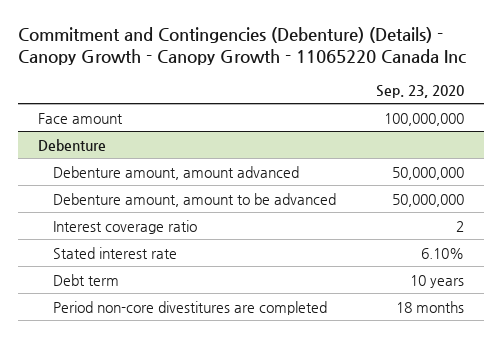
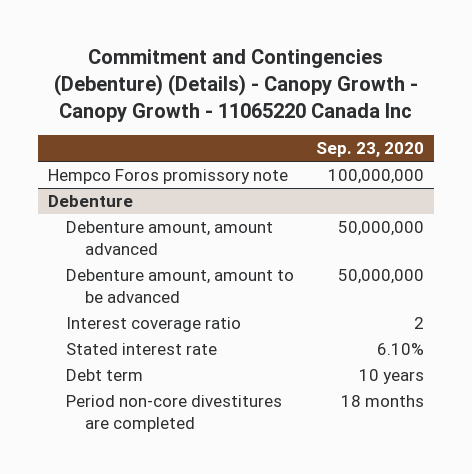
[37,112,123,124] Face amount -> [48,169,289,185] Hempco Foros promissory note

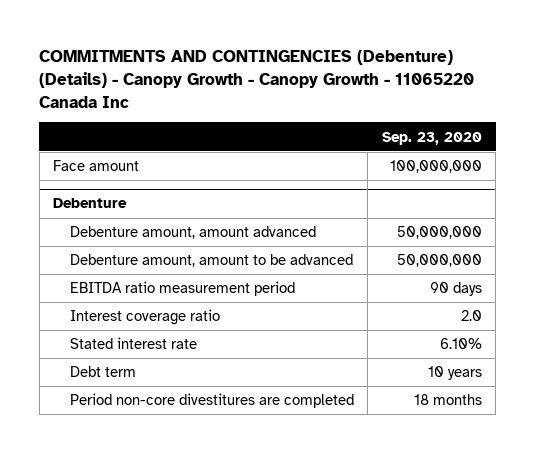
[54,49,419,123] Commitment and Contingencies (Debenture) (Details) - Canopy Growth - Canopy Growth - 11065220 Canada Inc -> [39,49,475,108] COMMITMENTS AND CONTINGENCIES (Debenture) (Details) - Canopy Growth - Canopy Growth - 11065220 Canada Inc
[48,169,289,185] Hempco Foros promissory note -> [53,160,140,172] Face amount
none -> [69,281,295,297] EBITDA ratio measurement period
[413,317,424,330] 2 -> [460,310,482,322] 2.0

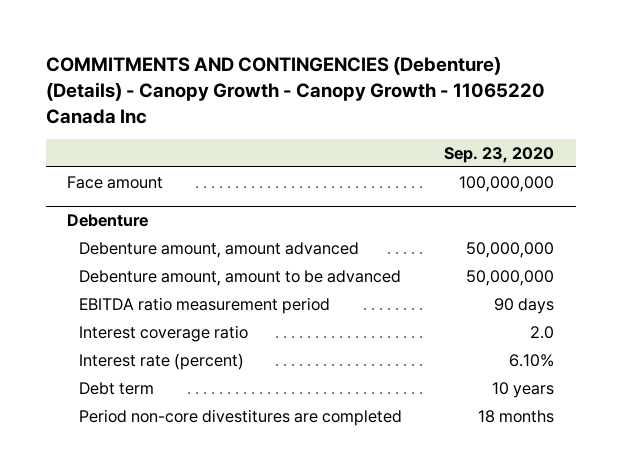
[69,337,197,350] Stated interest rate -> [78,352,244,370] Interest rate (percent)

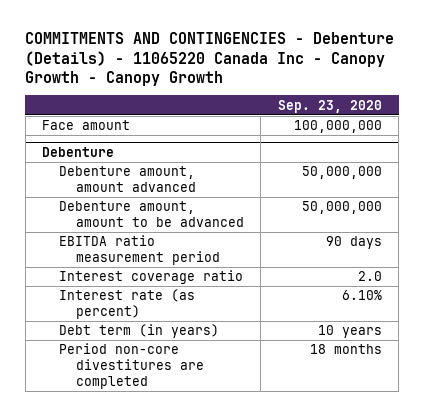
[45,57,545,124] COMMITMENTS AND CONTINGENCIES (Debenture) (Details) - Canopy Growth - Canopy Growth - 11065220 Canada Inc -> [25,32,395,87] COMMITMENTS AND CONTINGENCIES - Debenture (Details) - 11065220 Canada Inc - Canopy Growth - Canopy Growth
[78,352,244,370] Interest rate (percent) -> [58,289,195,320] Interest rate (as percent)
[78,381,154,395] Debt term -> [58,324,219,339] Debt term (in years)

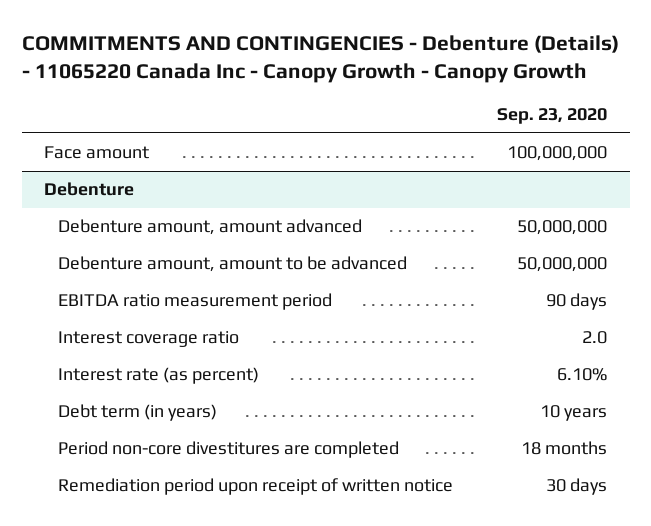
none -> [58,478,454,496] Remediation period upon receipt of written notice

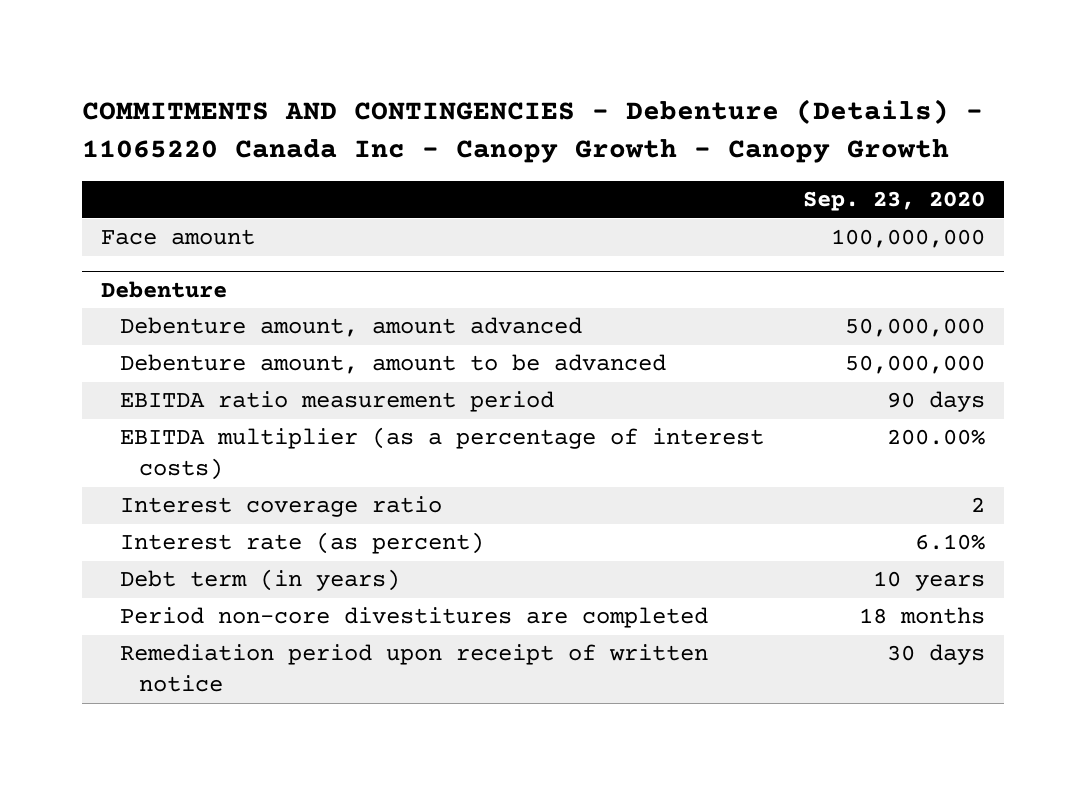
none -> [120,427,765,481] EBITDA multiplier (as a percentage of interest costs)
[582,331,608,345] 2.0 -> [970,497,985,513] 2

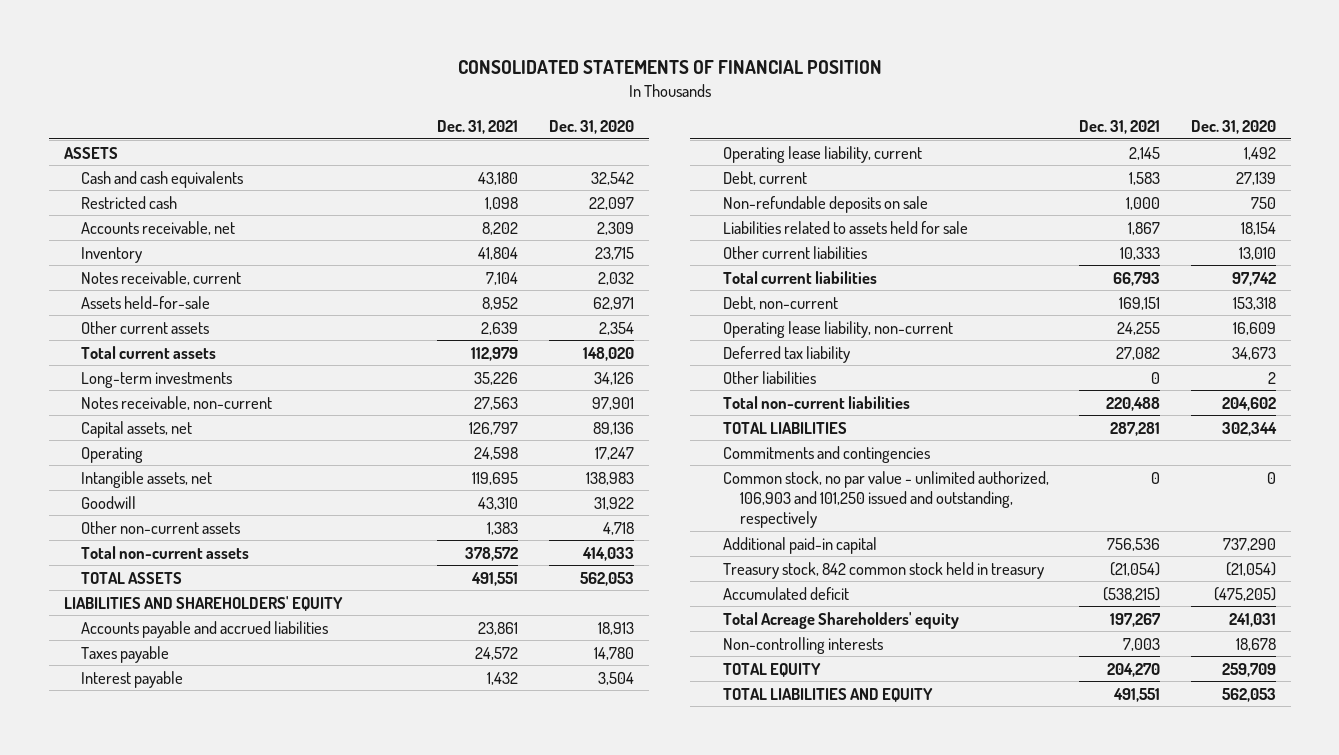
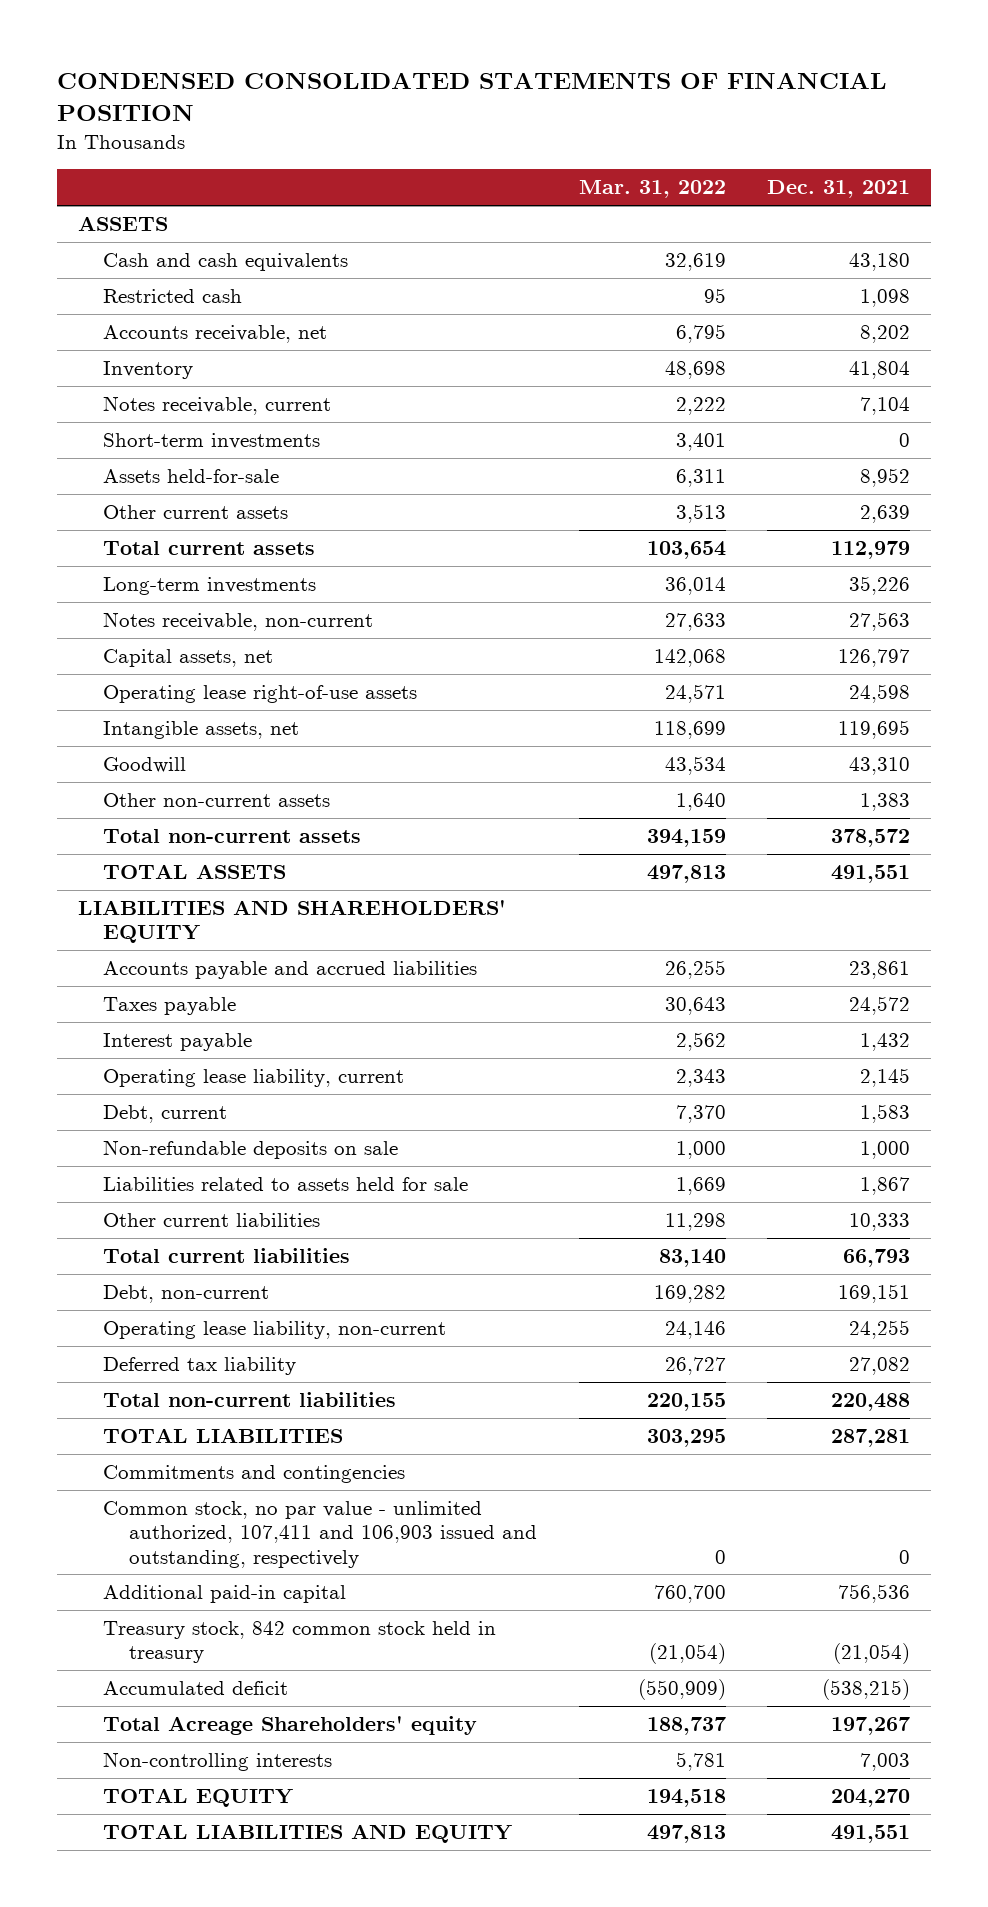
[457,60,882,75] CONSOLIDATED STATEMENTS OF FINANCIAL POSITION -> [57,71,888,121] CONDENSED CONSOLIDATED STATEMENTS OF FINANCIAL POSITION
[548,119,634,134] Dec. 31, 2020 -> none
none -> [578,180,726,199] Mar. 31, 2022
none -> [103,432,321,449] Short-term investments
[81,446,144,463] Operating -> [103,684,418,703] Operating lease right-of-use assets
[723,370,817,384] Other liabilities -> none
[723,470,1050,528] Common stock, no par value - unlimited authorized, 106,903 and 101,250 issued and outstanding, respectively -> [103,1500,538,1568] Common stock, no par value - unlimited authorized, 107,411 and 106,903 issued and outstanding, respectively

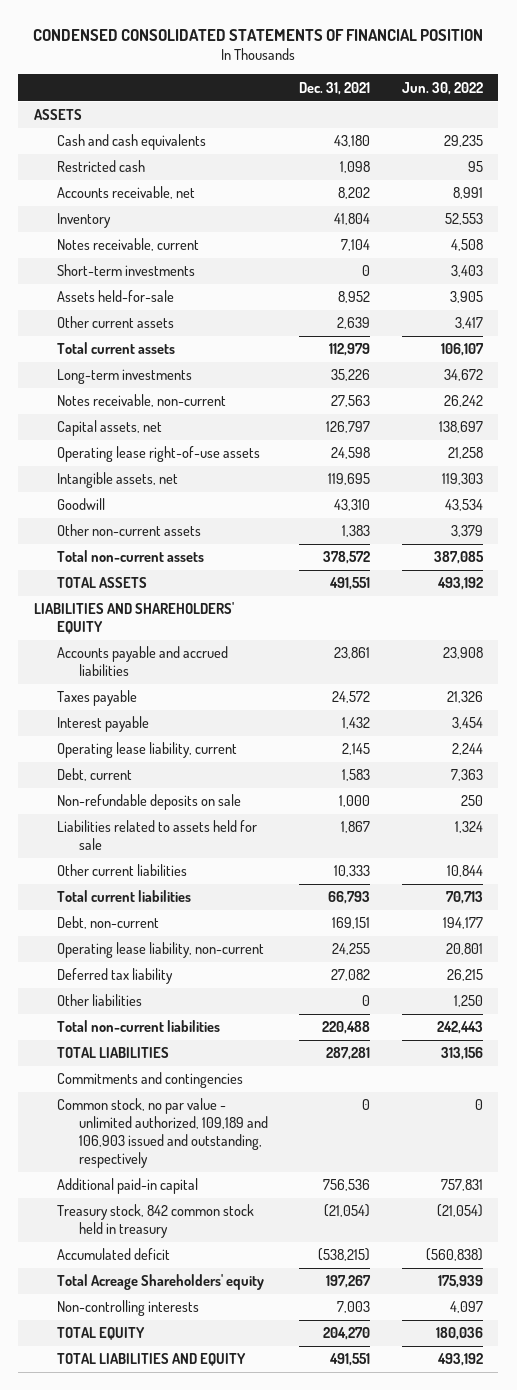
[578,180,726,199] Mar. 31, 2022 -> none
none -> [401,81,483,95] Jun. 30, 2022
none -> [56,994,142,1007] Other liabilities
[103,1500,538,1568] Common stock, no par value - unlimited authorized, 107,411 and 106,903 issued and outstanding, respectively -> [56,1098,269,1169] Common stock, no par value - unlimited authorized, 109,189 and 106,903 issued and outstanding, respectively

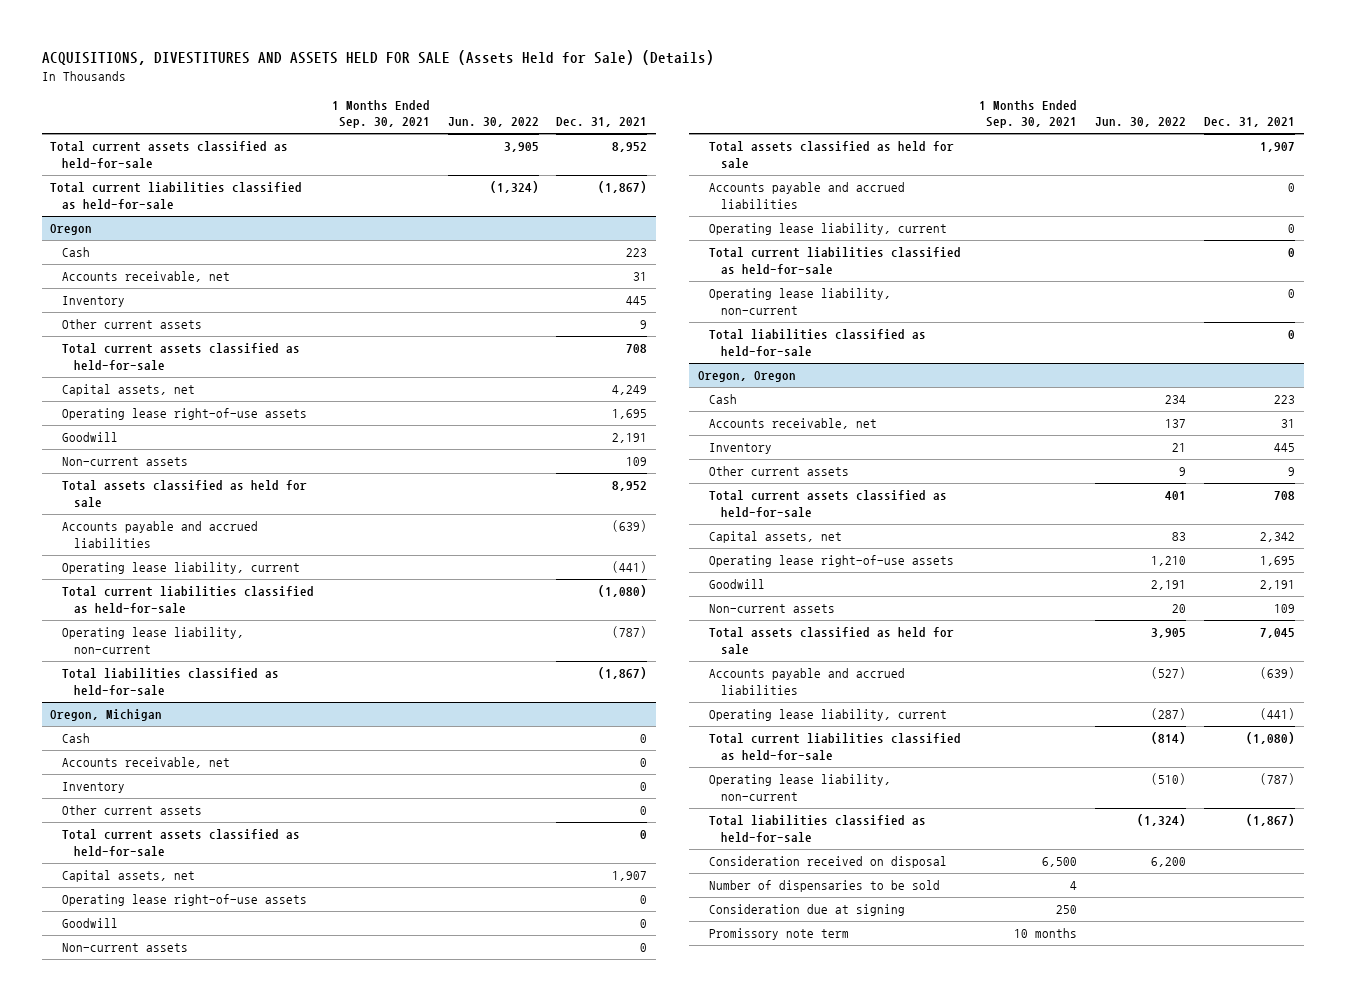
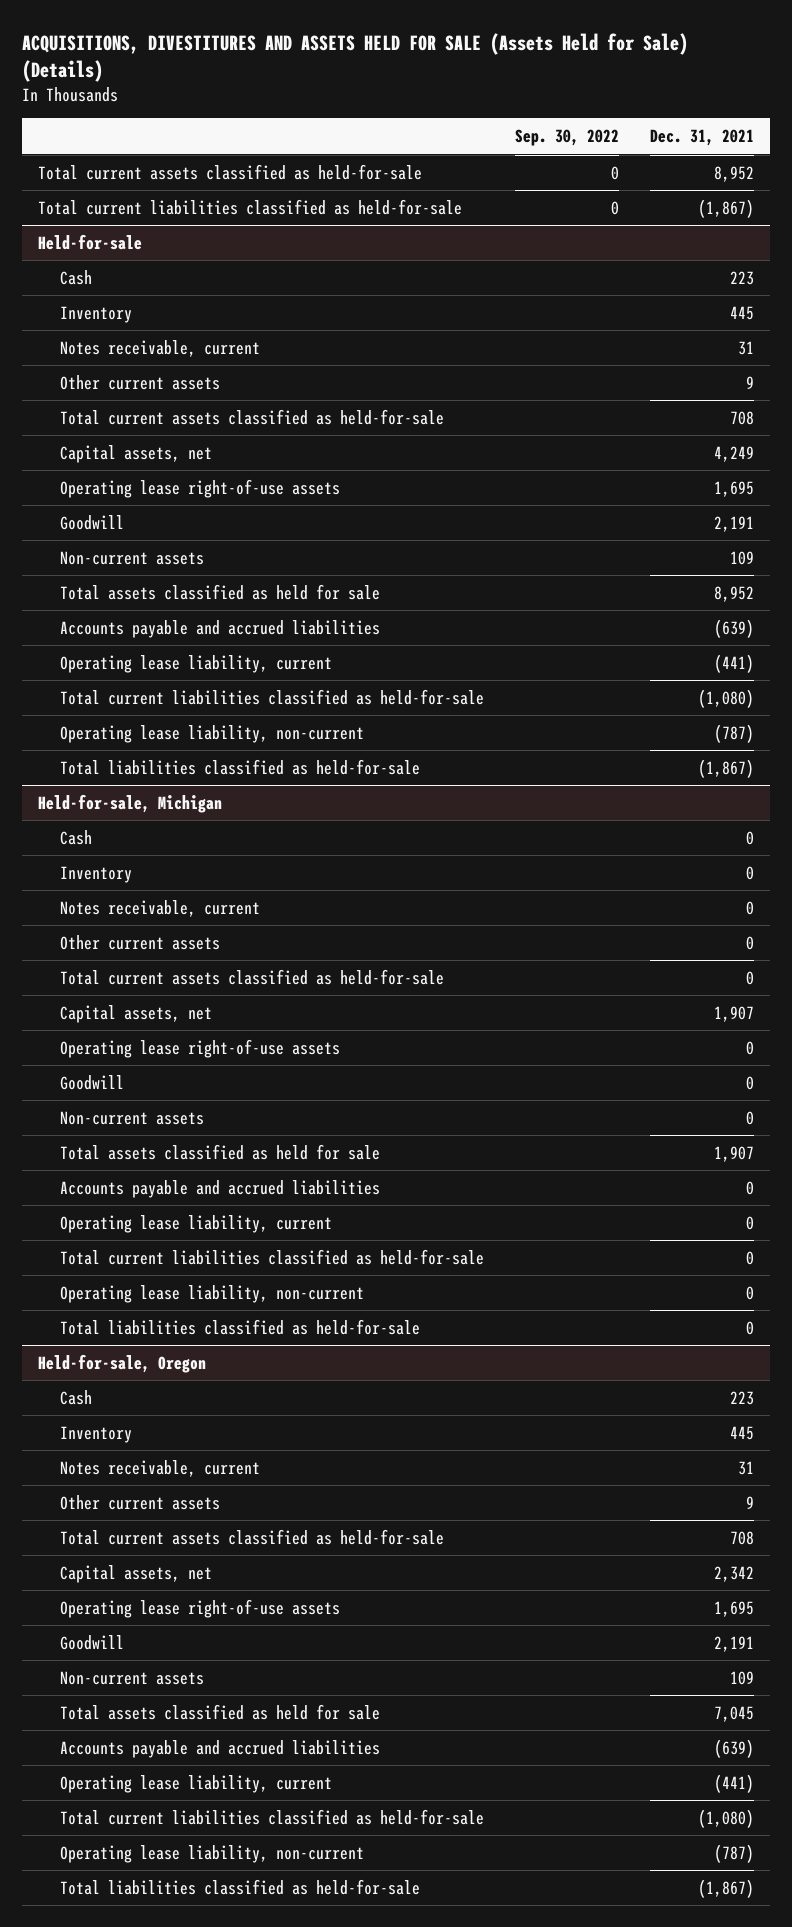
[331,100,430,129] 1 Months Ended Sep. 30, 2021 -> none
[447,117,539,128] Jun. 30, 2022 -> none
none -> [515,129,620,147] Sep. 30, 2022
[50,224,93,236] Oregon -> [37,233,142,250] Held-for-sale
[62,271,231,283] Accounts receivable, net -> none
none -> [59,339,260,357] Notes receivable, current
[50,709,163,722] Oregon, Michigan -> none
none -> [37,793,222,813] Held-for-sale, Michigan
[62,757,231,769] Accounts receivable, net -> none
none -> [59,899,260,917] Notes receivable, current
[697,371,796,383] Oregon, Oregon -> none
none -> [37,1353,206,1373] Held-for-sale, Oregon
[709,418,878,430] Accounts receivable, net -> none
none -> [59,1459,260,1477] Notes receivable, current
[709,856,948,869] Consideration received on disposal -> none
[709,880,941,893] Number of dispensaries to be sold -> none
[709,904,906,917] Consideration due at signing -> none
[709,928,850,941] Promissory note term -> none

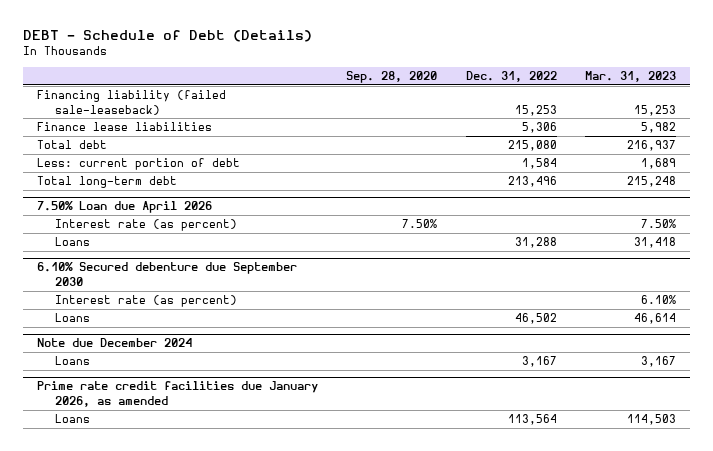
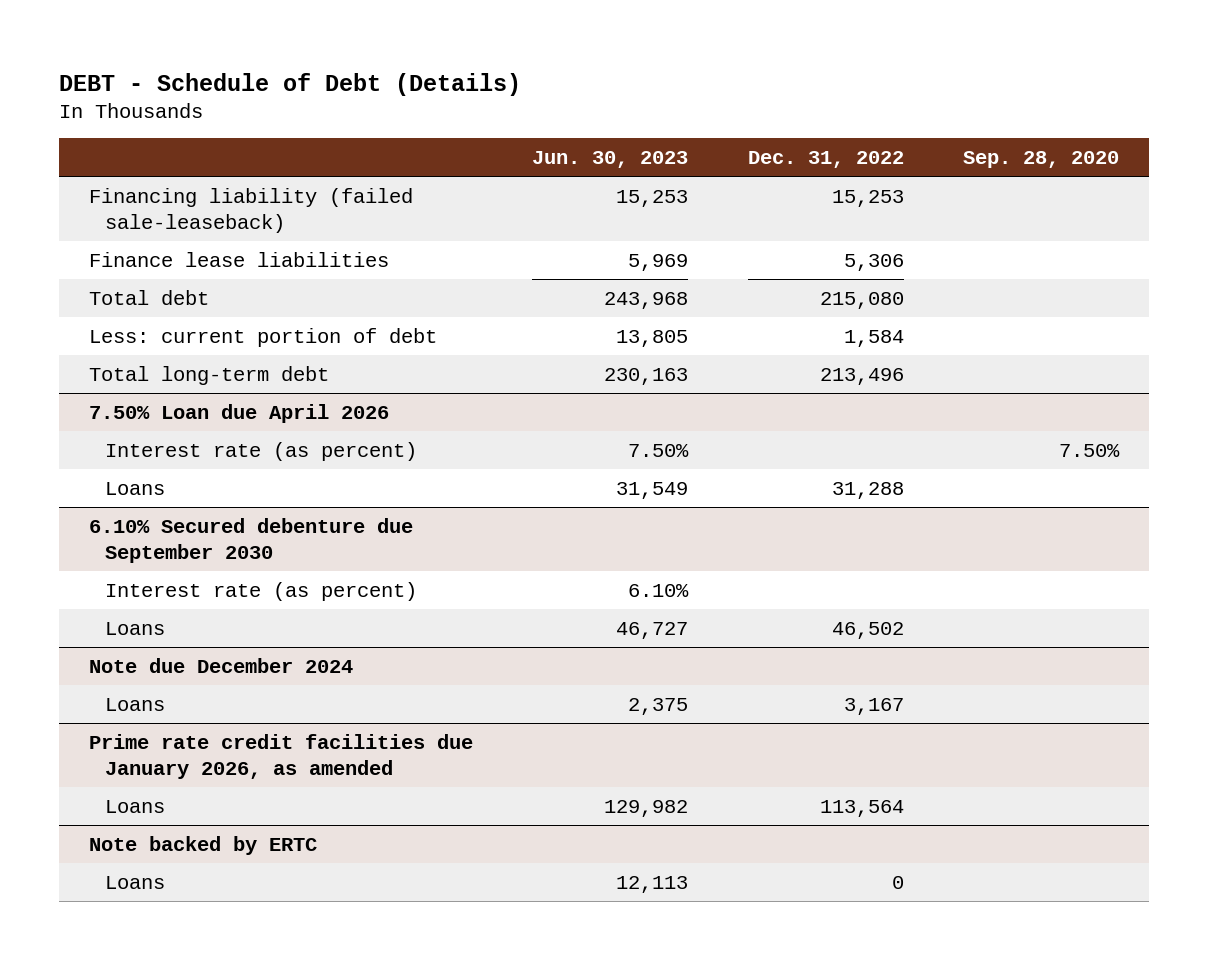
[585,70,677,82] Mar. 31, 2023 -> none
none -> [532,150,689,168] Jun. 30, 2023
none -> [88,835,317,855] Note backed by ERTC
none -> [104,875,165,889] Loans

